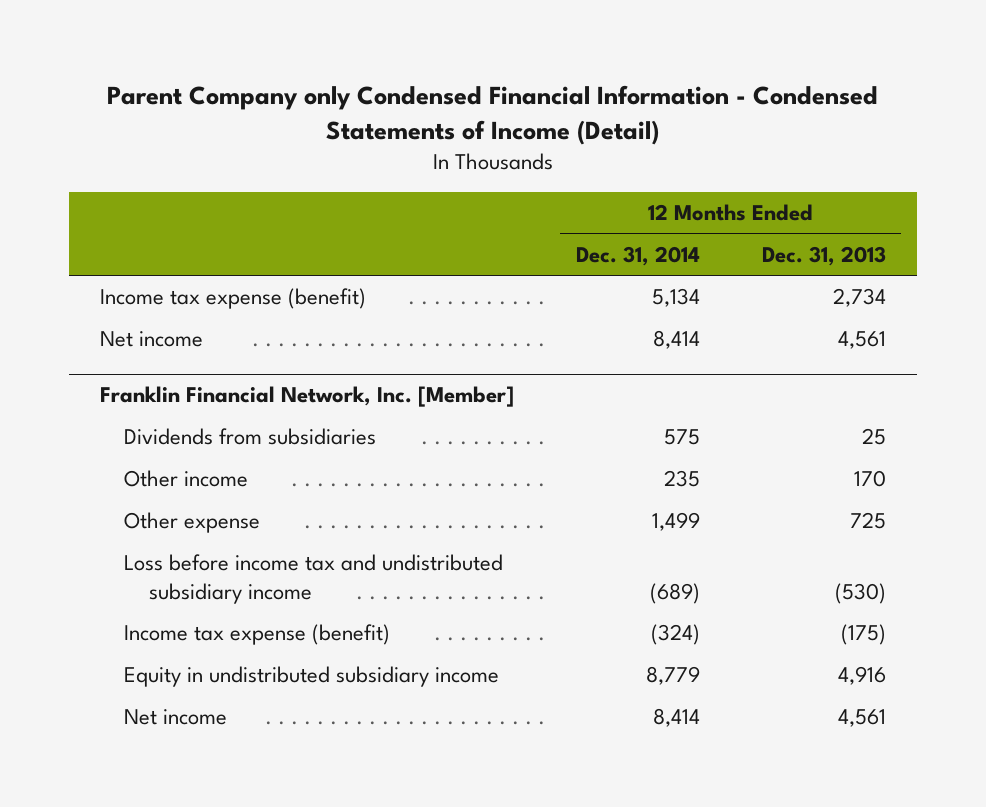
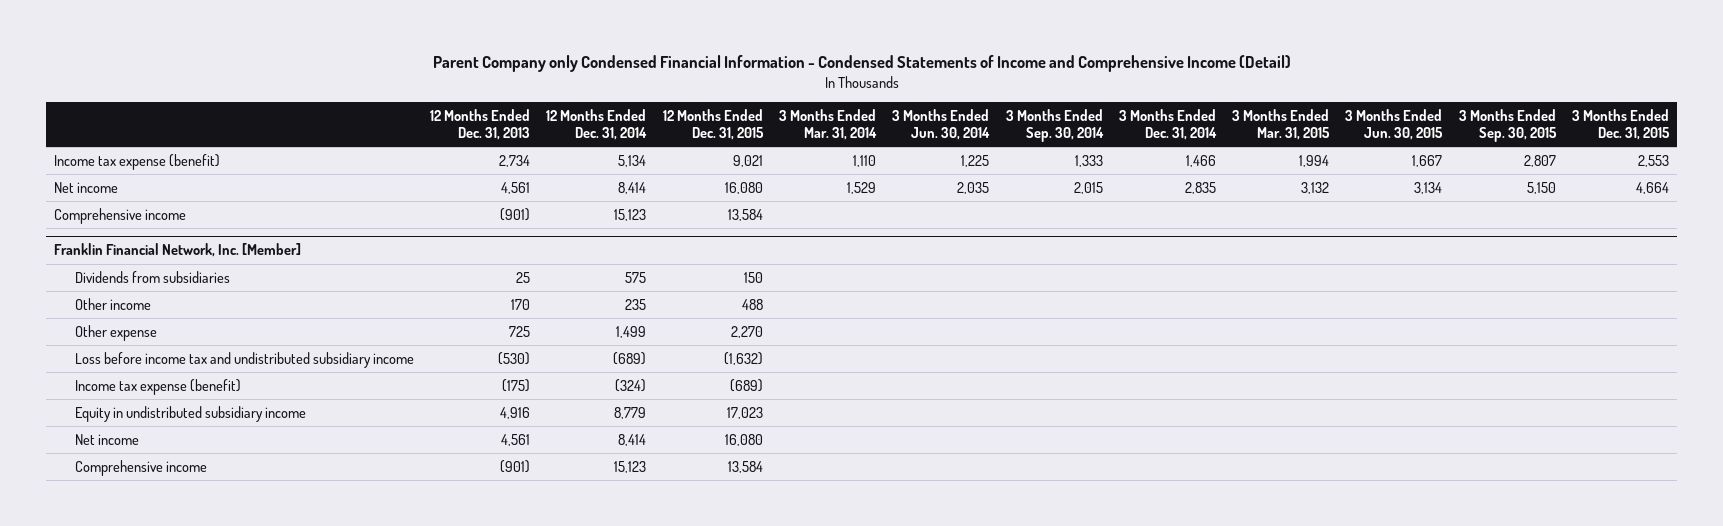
[106,85,878,146] Parent Company only Condensed Financial Information - Condensed Statements of Income (Detail) -> [432,55,1291,73] Parent Company only Condensed Financial Information - Condensed Statements of Income and Comprehensive Income (Detail)
none -> [662,109,764,140] 12 Months Ended Dec. 31, 2015
none -> [778,109,877,140] 3 Months Ended Mar. 31, 2014
none -> [892,109,991,140] 3 Months Ended Jun. 30, 2014
none -> [1005,109,1104,142] 3 Months Ended Sep. 30, 2014
none -> [1118,109,1217,140] 3 Months Ended Dec. 31, 2014
none -> [1232,109,1331,140] 3 Months Ended Mar. 31, 2015
none -> [1345,109,1444,140] 3 Months Ended Jun. 30, 2015
none -> [1458,109,1557,142] 3 Months Ended Sep. 30, 2015
none -> [1572,109,1671,140] 3 Months Ended Dec. 31, 2015
none -> [54,207,187,224] Comprehensive income
none -> [74,459,207,476] Comprehensive income

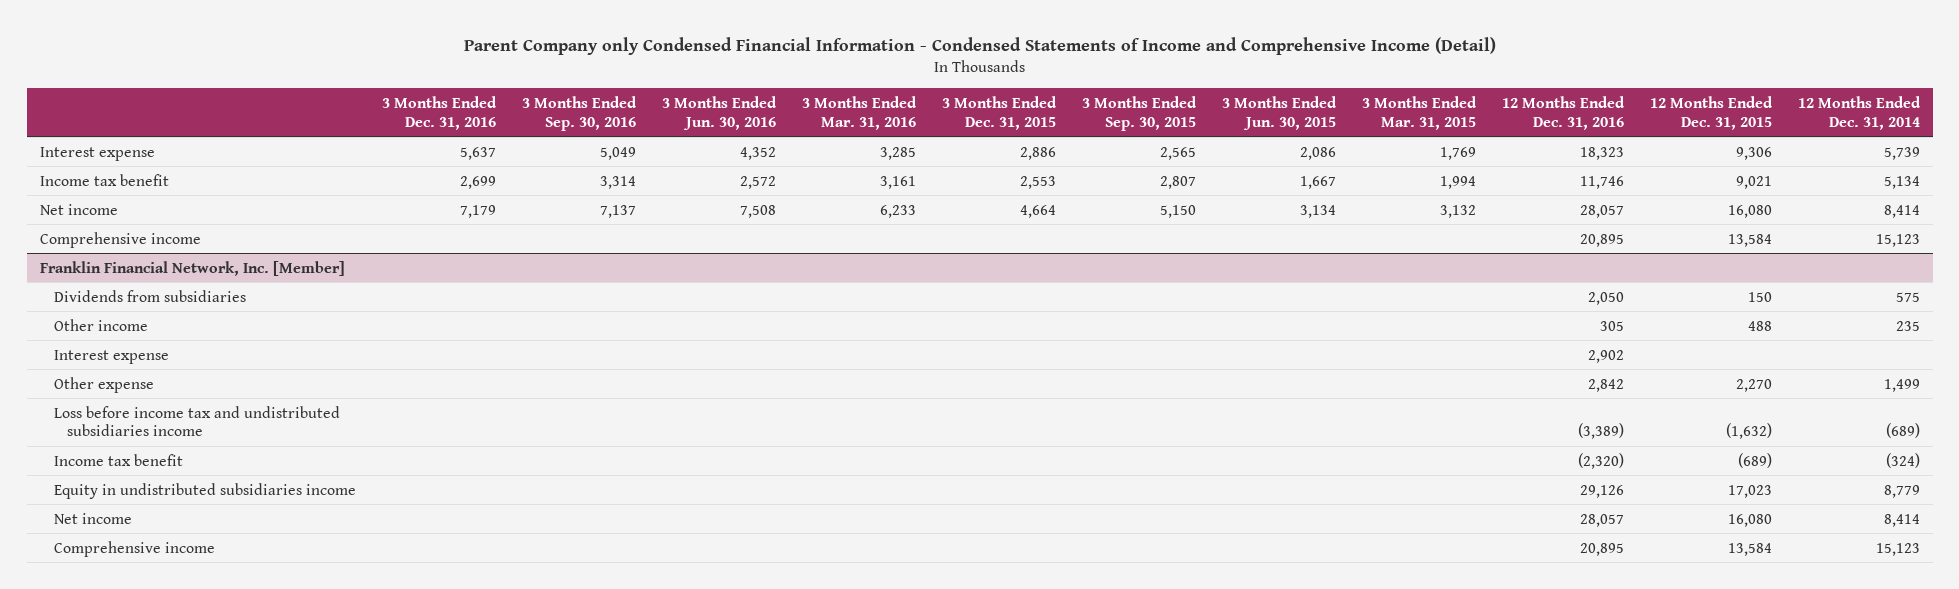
[430,109,531,140] 12 Months Ended Dec. 31, 2013 -> none
[778,109,877,140] 3 Months Ended Mar. 31, 2014 -> none
[892,109,991,140] 3 Months Ended Jun. 30, 2014 -> none
[1005,109,1104,142] 3 Months Ended Sep. 30, 2014 -> none
[1118,109,1217,140] 3 Months Ended Dec. 31, 2014 -> none
none -> [381,95,497,130] 3 Months Ended Dec. 31, 2016
none -> [521,95,637,131] 3 Months Ended Sep. 30, 2016
none -> [661,95,777,130] 3 Months Ended Jun. 30, 2016
none -> [801,95,917,130] 3 Months Ended Mar. 31, 2016
none -> [1501,95,1625,130] 12 Months Ended Dec. 31, 2016
none -> [39,146,155,161] Interest expense
[54,153,221,170] Income tax expense (benefit) -> [39,173,169,186] Income tax benefit
none -> [53,349,169,364] Interest expense
[74,351,414,368] Loss before income tax and undistributed subsidiary income -> [53,405,340,437] Loss before income tax and undistributed subsidiaries income
[74,378,241,395] Income tax expense (benefit) -> [53,453,183,466] Income tax benefit
[74,405,306,422] Equity in undistributed subsidiary income -> [53,482,356,499] Equity in undistributed subsidiaries income

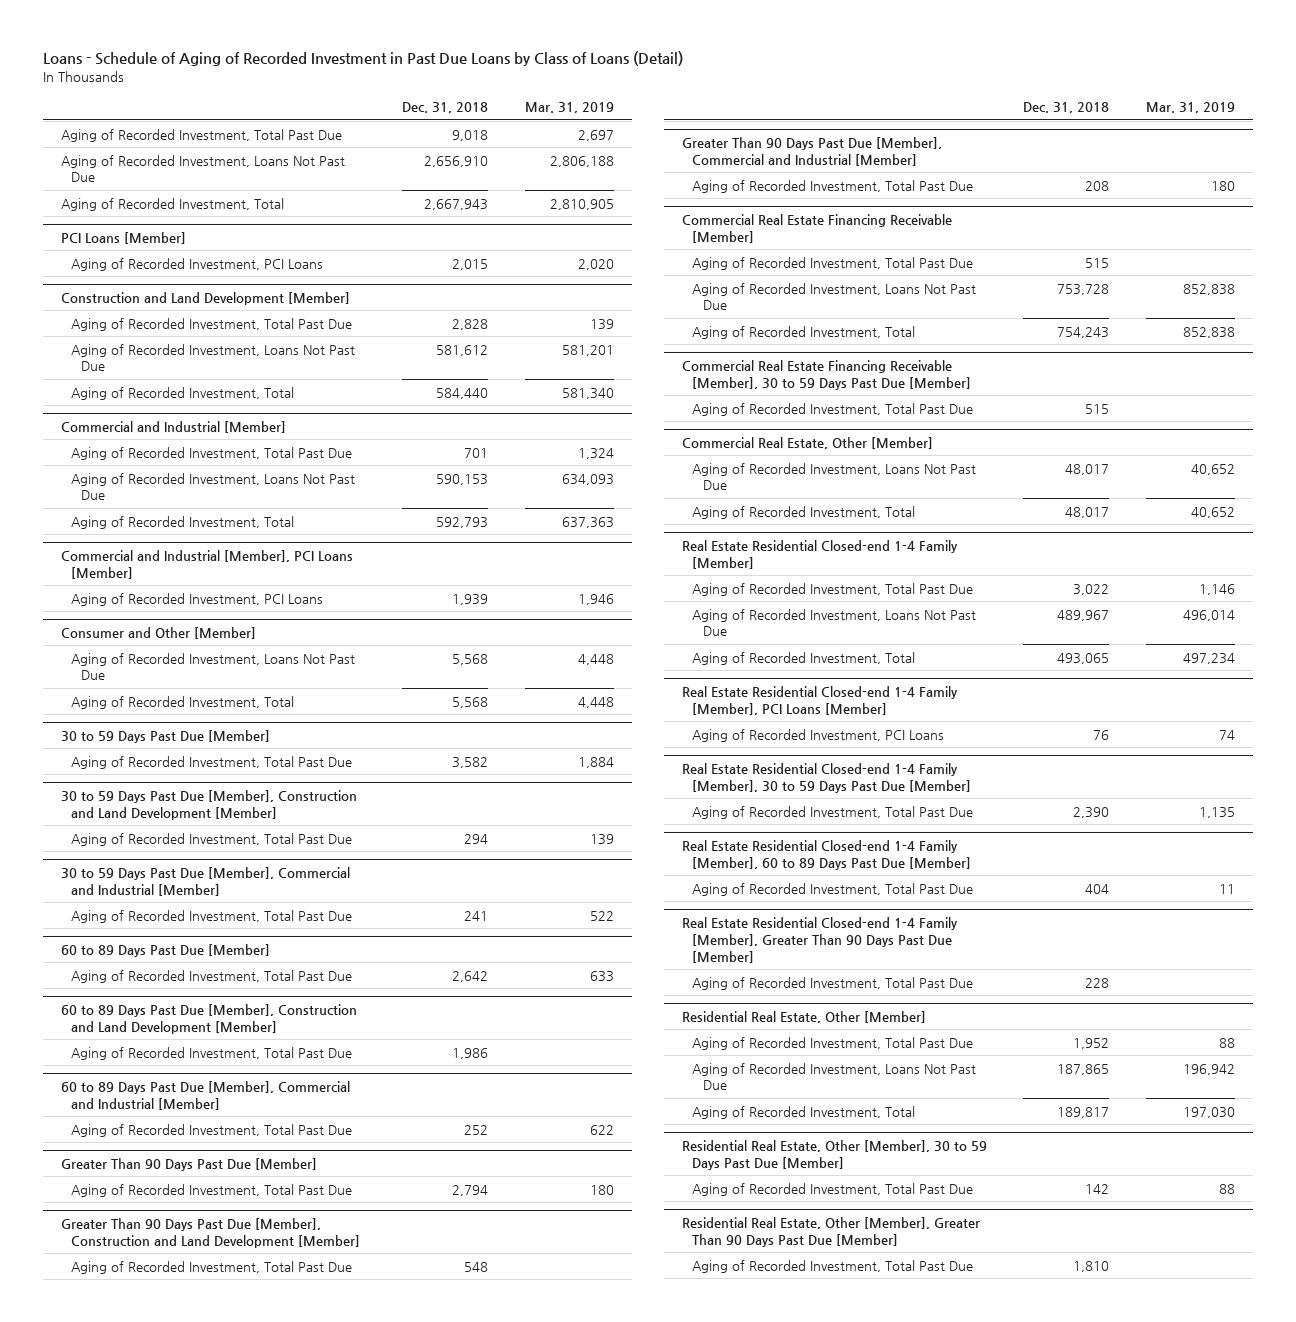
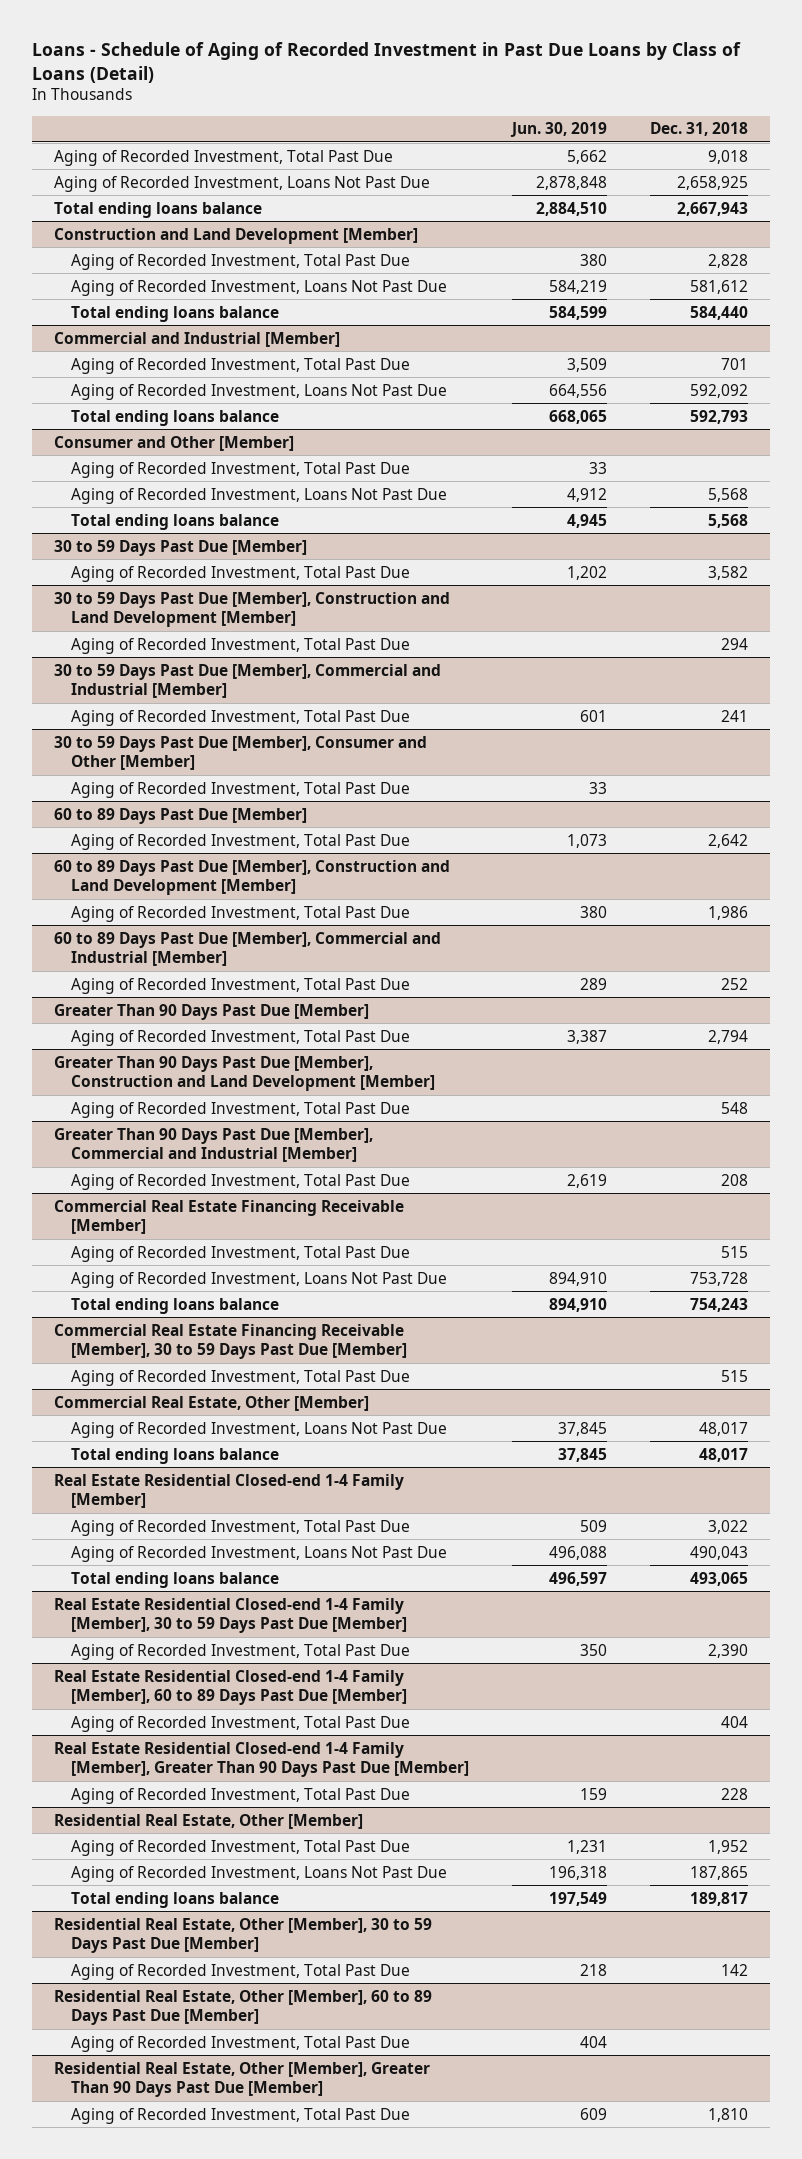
[524,102,614,114] Mar. 31, 2019 -> none
none -> [509,122,607,138] Jun. 30, 2019
[61,231,187,244] PCI Loans [Member] -> none
[71,257,324,271] Aging of Recorded Investment, PCI Loans -> none
[424,155,489,167] 2,656,910 -> [677,175,749,190] 2,658,925
[61,197,285,211] Aging of Recorded Investment, Total -> [53,201,262,218] Total ending loans balance
[71,386,295,400] Aging of Recorded Investment, Total -> [70,305,279,322] Total ending loans balance
[61,549,354,579] Commercial and Industrial [Member], PCI Loans [Member] -> none
[71,592,324,606] Aging of Recorded Investment, PCI Loans -> none
[436,473,489,485] 590,153 -> [690,383,749,398] 592,092
[71,515,295,529] Aging of Recorded Investment, Total -> [70,409,279,426] Total ending loans balance
none -> [70,461,410,478] Aging of Recorded Investment, Total Past Due
[71,695,295,709] Aging of Recorded Investment, Total -> [70,513,279,530] Total ending loans balance
none -> [53,735,427,771] 30 to 59 Days Past Due [Member], Consumer and Other [Member]
none -> [70,781,410,798] Aging of Recorded Investment, Total Past Due
[692,325,916,339] Aging of Recorded Investment, Total -> [70,1297,279,1314] Total ending loans balance
[692,505,916,519] Aging of Recorded Investment, Total -> [70,1447,279,1464] Total ending loans balance
[682,685,959,715] Real Estate Residential Closed-end 1-4 Family [Member], PCI Loans [Member] -> none
[692,728,945,742] Aging of Recorded Investment, PCI Loans -> none
[1057,609,1110,621] 489,967 -> [690,1545,749,1560] 490,043
[692,651,916,665] Aging of Recorded Investment, Total -> [70,1571,279,1588] Total ending loans balance
[692,1105,916,1119] Aging of Recorded Investment, Total -> [70,1891,279,1908] Total ending loans balance
none -> [53,1989,432,2026] Residential Real Estate, Other [Member], 60 to 89 Days Past Due [Member]
none -> [70,2035,410,2052] Aging of Recorded Investment, Total Past Due

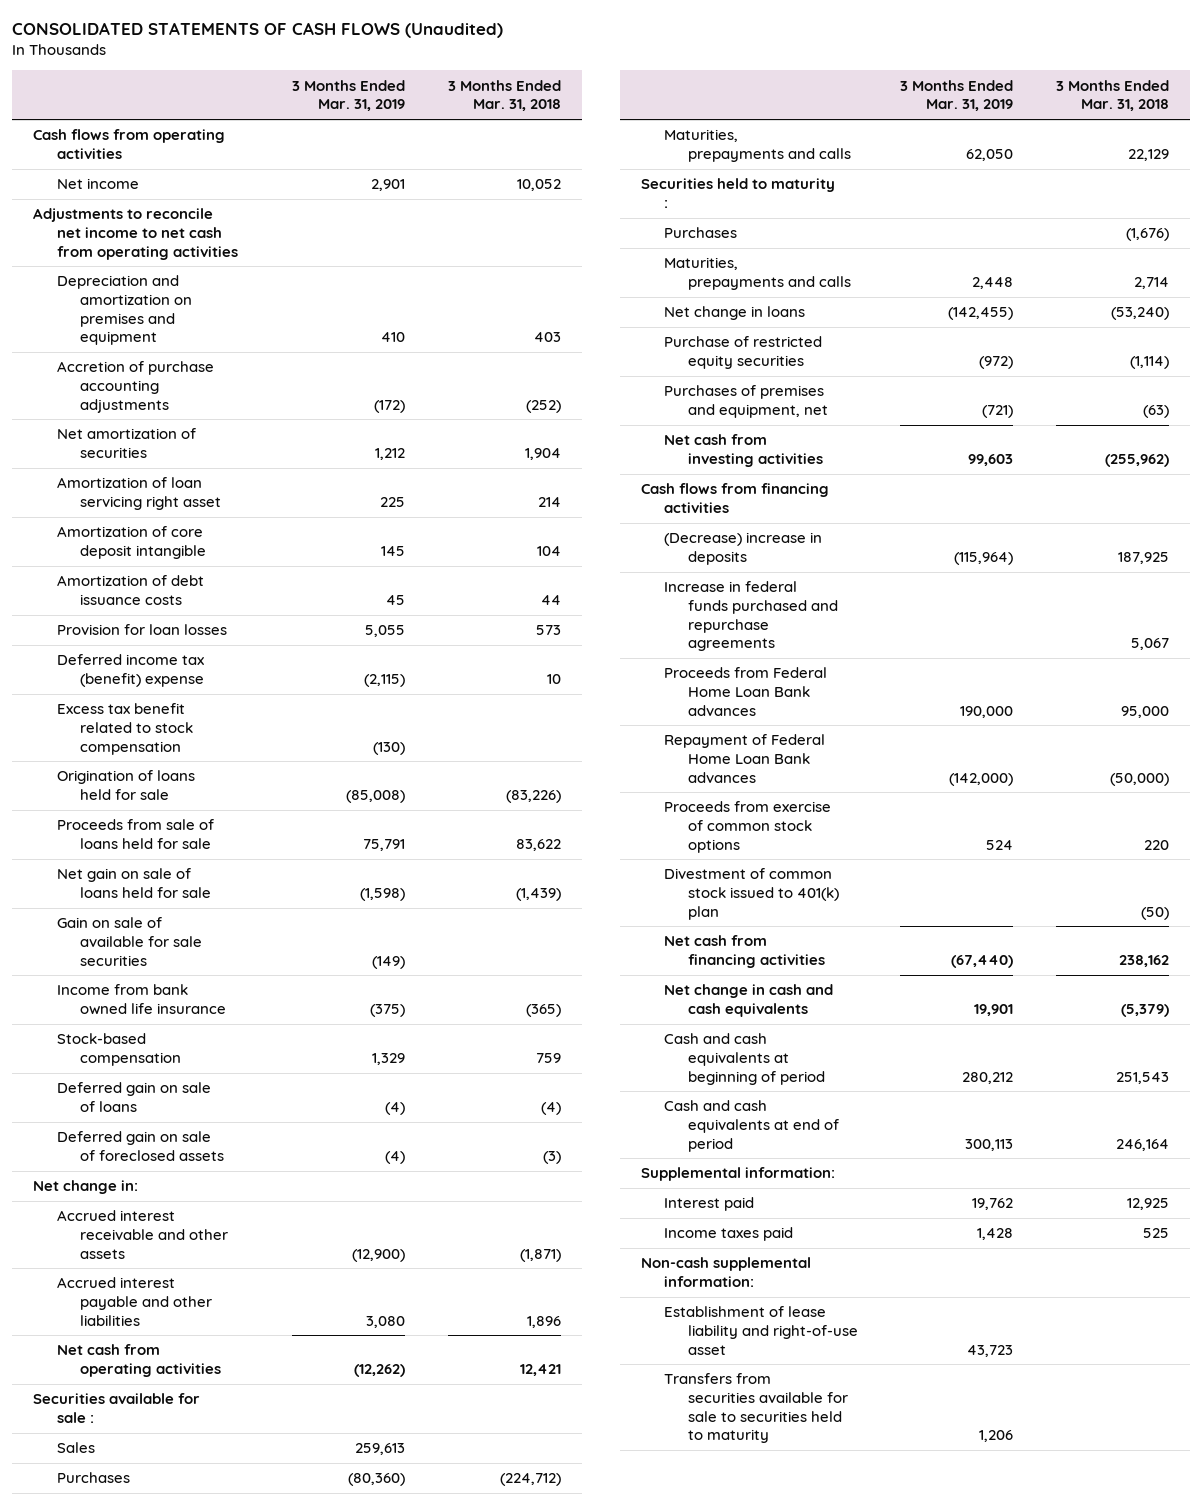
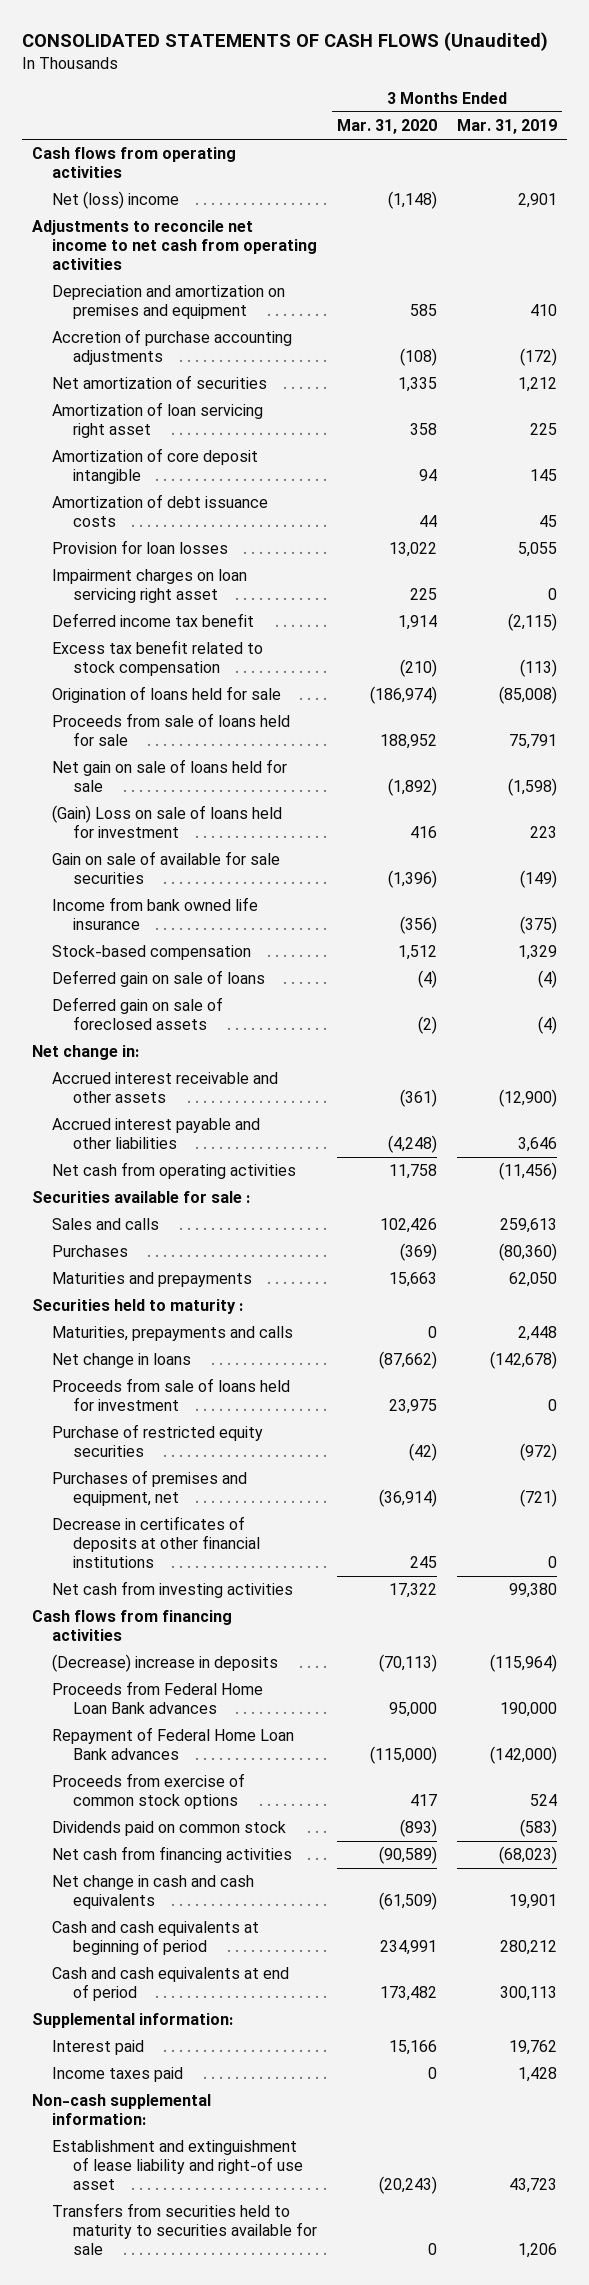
[448,79,562,112] 3 Months Ended Mar. 31, 2018 -> none
none -> [337,119,438,135] Mar. 31, 2020
[56,178,139,190] Net income -> [52,191,180,210] Net (loss) income
none -> [52,569,248,603] Impairment charges on loan servicing right asset
[56,654,204,687] Deferred income tax (benefit) expense -> [52,613,255,628] Deferred income tax benefit
[373,741,406,755] (130) -> [520,658,558,677] (113)
none -> [52,805,283,838] (Gain) Loss on sale of loans held for investment
[366,1315,406,1328] 3,080 -> [518,1136,558,1152] 3,646
[354,1363,406,1377] (12,262) -> [499,1162,558,1181] (11,456)
[56,1442,95,1454] Sales -> [52,1218,160,1231] Sales and calls
[664,129,851,162] Maturities, prepayments and calls -> [52,1272,253,1288] Maturities and prepayments
[664,227,738,239] Purchases -> none
[948,307,1014,321] (142,455) -> [490,1351,558,1370] (142,678)
none -> [52,1378,291,1411] Proceeds from sale of loans held for investment
none -> [52,1516,260,1568] Decrease in certificates of deposits at other financial institutions
[968,453,1014,466] 99,603 -> [509,1583,558,1599] 99,380
[664,581,838,652] Increase in federal funds purchased and repurchase agreements -> none
[664,868,839,920] Divestment of common stock issued to 401(k) plan -> none
none -> [52,1821,287,1837] Dividends paid on common stock
[951,954,1014,968] (67,440) -> [499,1846,558,1865] (68,023)
[664,1306,858,1355] Establishment of lease liability and right-of-use asset -> [52,2140,303,2190] Establishment and extinguishment of lease liability and right-of use asset
[664,1373,848,1444] Transfers from securities available for sale to securities held to maturity -> [52,2203,317,2255] Transfers from securities held to maturity to securities available for sale

